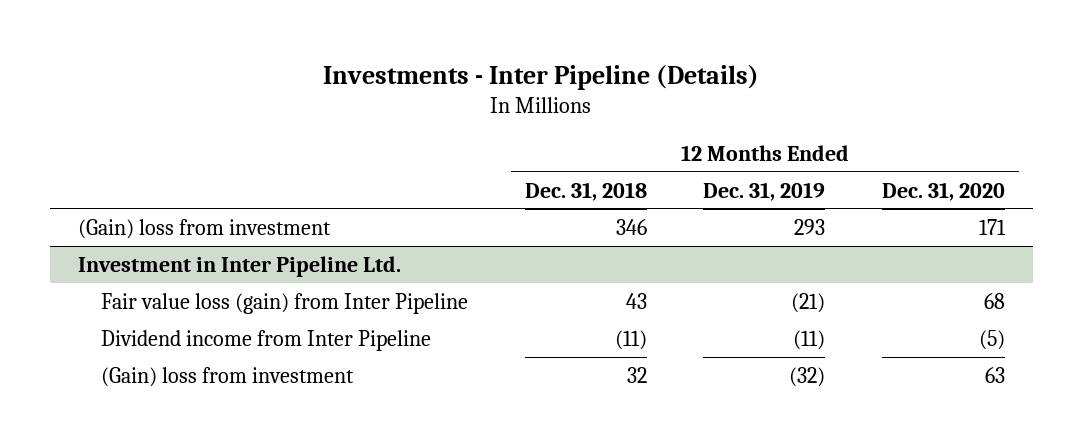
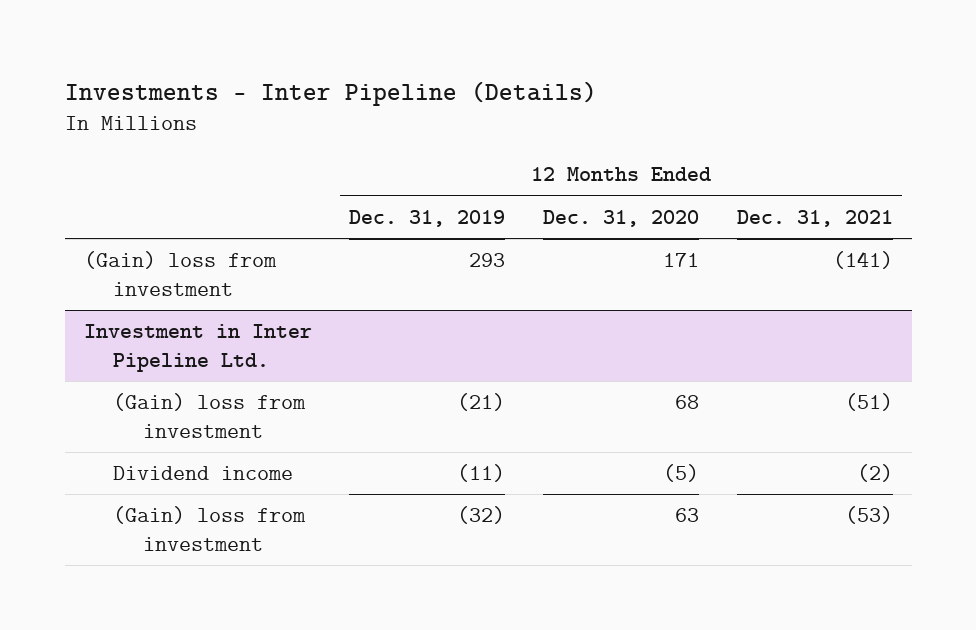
[524,181,647,201] Dec. 31, 2018 -> none
none -> [736,209,893,227] Dec. 31, 2021
[101,292,469,314] Fair value loss (gain) from Inter Pipeline -> [113,393,307,438] (Gain) loss from investment
[101,329,432,351] Dividend income from Inter Pipeline -> [113,466,294,481] Dividend income

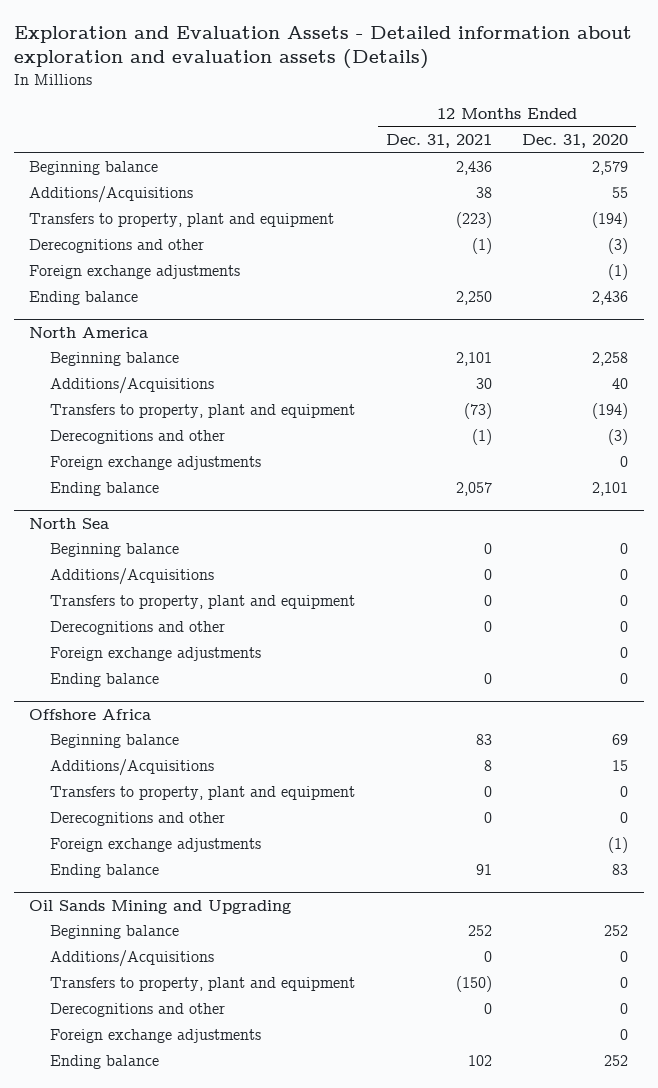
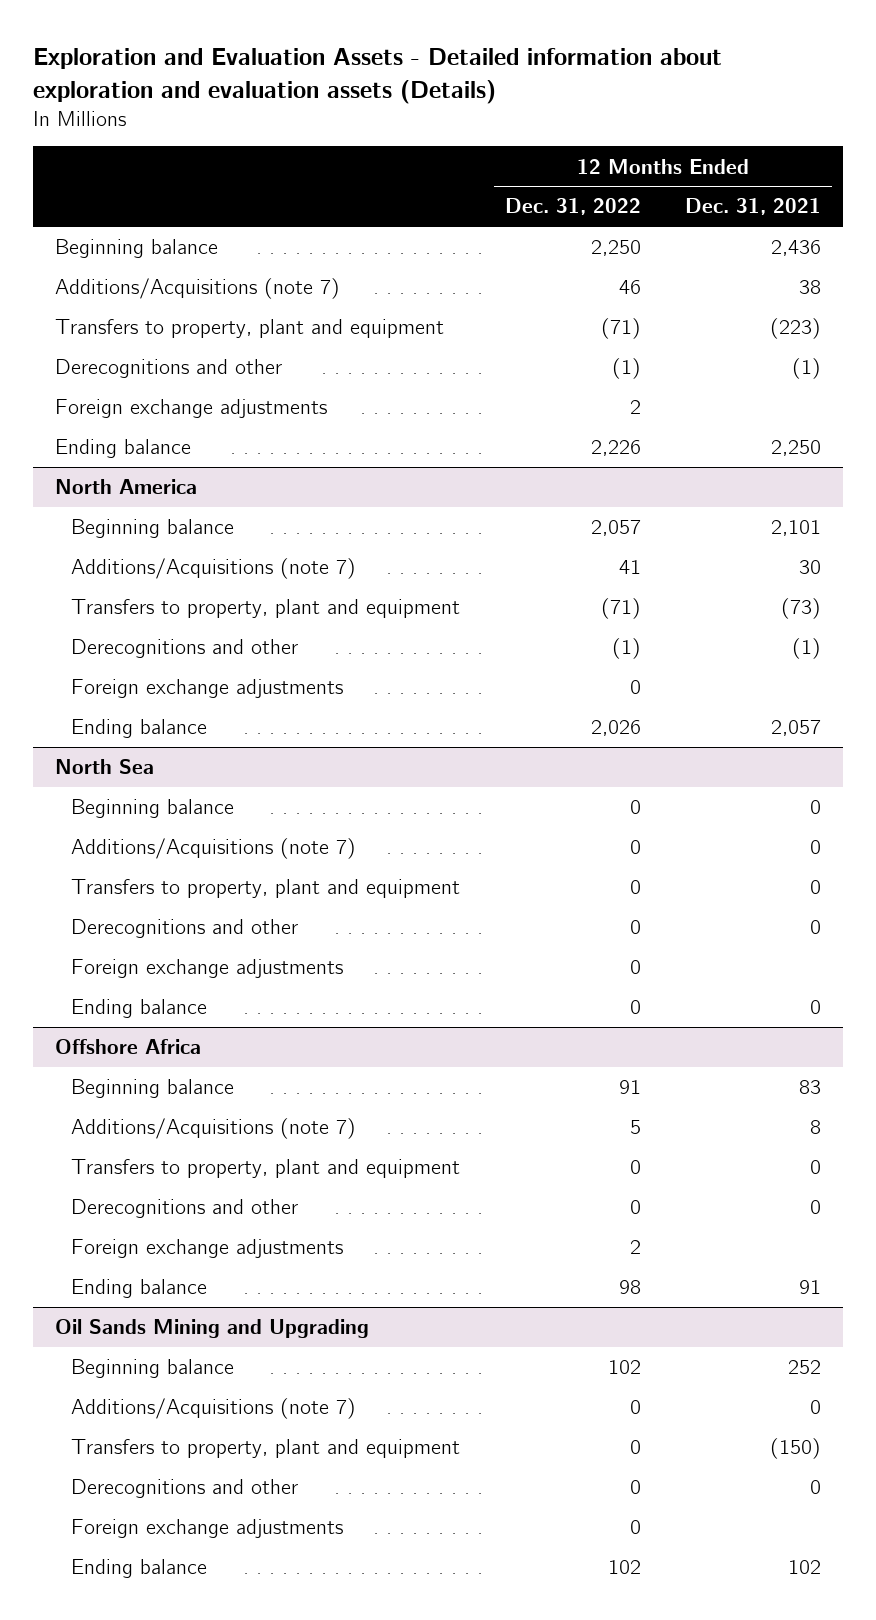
[522,134,629,149] Dec. 31, 2020 -> none
none -> [504,198,641,216] Dec. 31, 2022
[29,186,194,204] Additions/Acquisitions -> [54,278,340,300] Additions/Acquisitions (note 7)
[50,377,215,395] Additions/Acquisitions -> [71,558,357,580] Additions/Acquisitions (note 7)
[50,568,215,586] Additions/Acquisitions -> [71,838,357,860] Additions/Acquisitions (note 7)
[50,759,215,777] Additions/Acquisitions -> [71,1118,357,1140] Additions/Acquisitions (note 7)
[50,950,215,968] Additions/Acquisitions -> [71,1398,357,1420] Additions/Acquisitions (note 7)

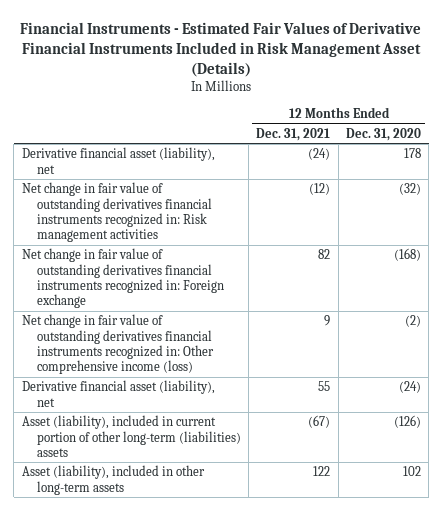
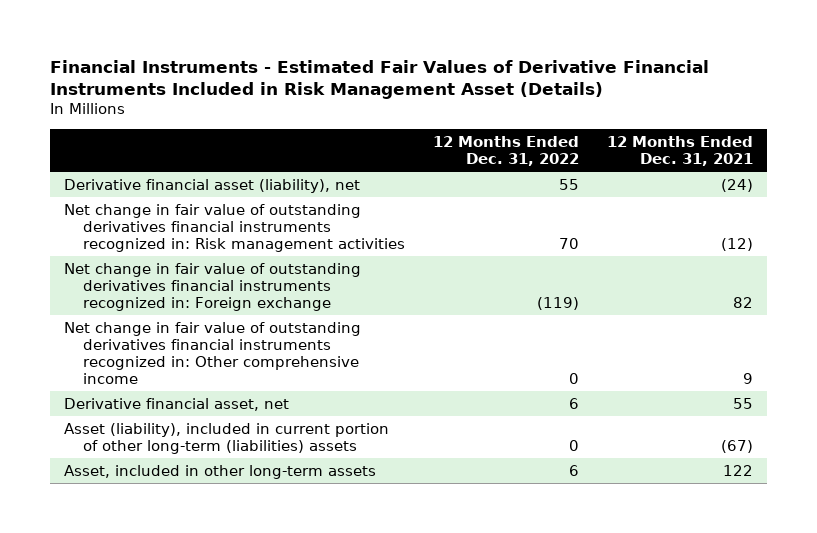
[345,127,421,141] Dec. 31, 2020 -> none
none -> [432,135,579,166] 12 Months Ended Dec. 31, 2022
[21,314,214,375] Net change in fair value of outstanding derivatives financial instruments recognized in: Other comprehensive income (loss) -> [64,322,362,384] Net change in fair value of outstanding derivatives financial instruments recognized in: Other comprehensive income
[21,380,215,407] Derivative financial asset (liability), net -> [64,398,290,412] Derivative financial asset, net
[21,465,205,495] Asset (liability), included in other long-term assets -> [64,465,377,480] Asset, included in other long-term assets

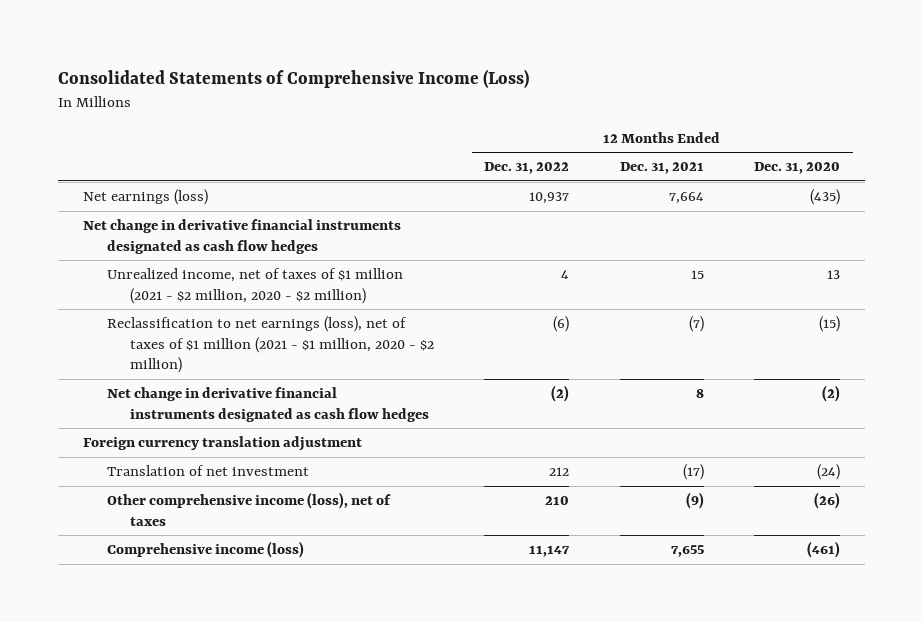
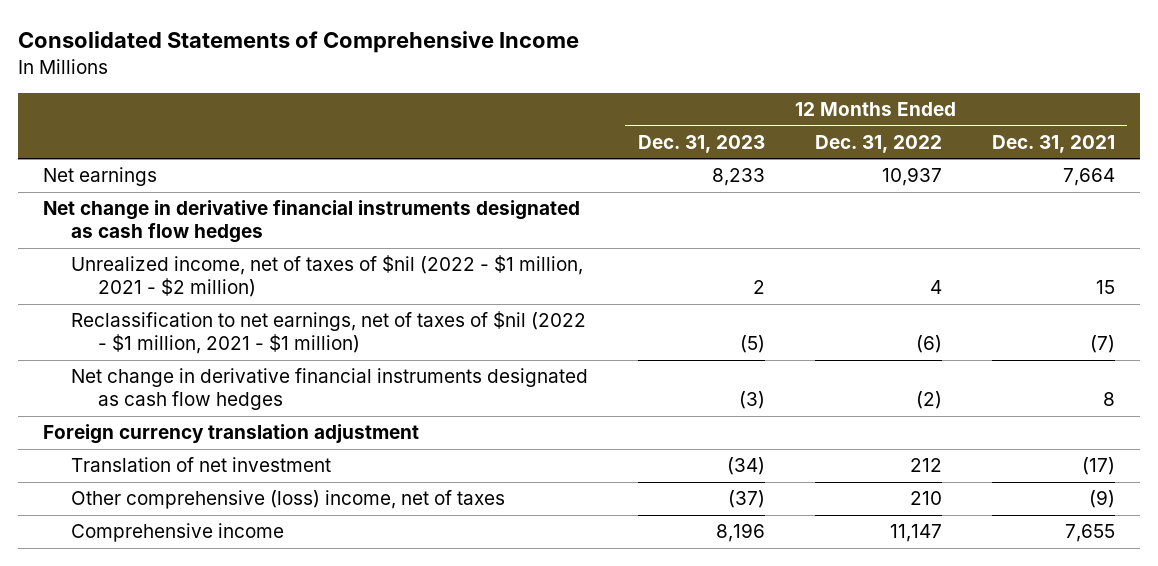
[58,69,530,89] Consolidated Statements of Comprehensive Income (Loss) -> [17,30,579,53] Consolidated Statements of Comprehensive Income
[753,162,840,175] Dec. 31, 2020 -> none
none -> [637,134,765,153] Dec. 31, 2023
[83,189,209,206] Net earnings (loss) -> [42,167,157,187] Net earnings
[106,268,403,304] Unrealized income, net of taxes of $1 million (2021 - $2 million, 2020 - $2 million) -> [70,255,583,298] Unrealized income, net of taxes of $nil (2022 - $1 million, 2021 - $2 million)
[106,316,434,374] Reclassification to net earnings (loss), net of taxes of $1 million (2021 - $1 million, 2020 - $2 million) -> [70,311,586,355] Reclassification to net earnings, net of taxes of $nil (2022 - $1 million, 2021 - $1 million)
[106,492,391,526] Other comprehensive income (loss), net of taxes -> [70,490,505,510] Other comprehensive (loss) income, net of taxes
[106,541,304,559] Comprehensive income (loss) -> [70,523,284,543] Comprehensive income

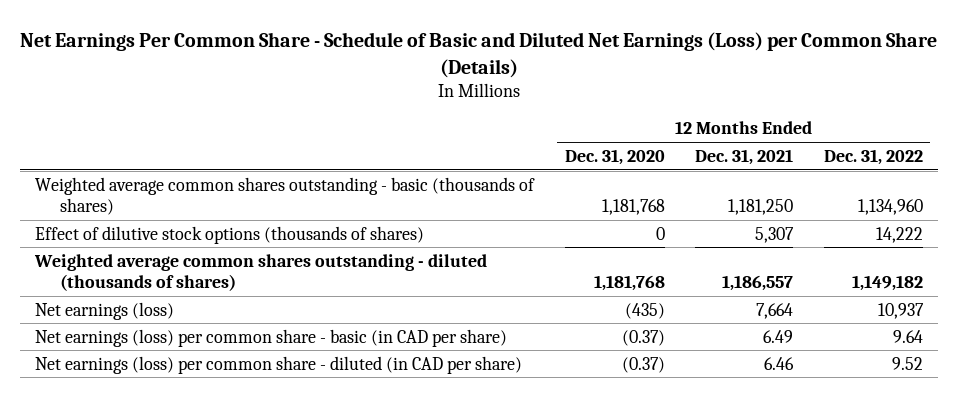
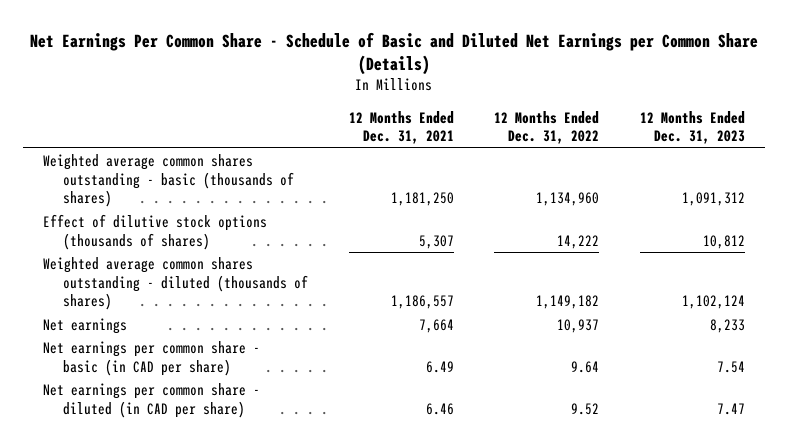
[19,31,937,78] Net Earnings Per Common Share - Schedule of Basic and Diluted Net Earnings (Loss) per Common Share (Details) -> [30,31,759,76] Net Earnings Per Common Share - Schedule of Basic and Diluted Net Earnings per Common Share (Details)
[564,148,665,165] Dec. 31, 2020 -> none
none -> [639,110,745,145] 12 Months Ended Dec. 31, 2023
[34,301,174,320] Net earnings (loss) -> [43,317,128,334] Net earnings
[34,328,507,347] Net earnings (loss) per common share - basic (in CAD per share) -> [43,340,261,376] Net earnings per common share - basic (in CAD per share)
[34,355,522,374] Net earnings (loss) per common share - diluted (in CAD per share) -> [43,382,261,418] Net earnings per common share - diluted (in CAD per share)

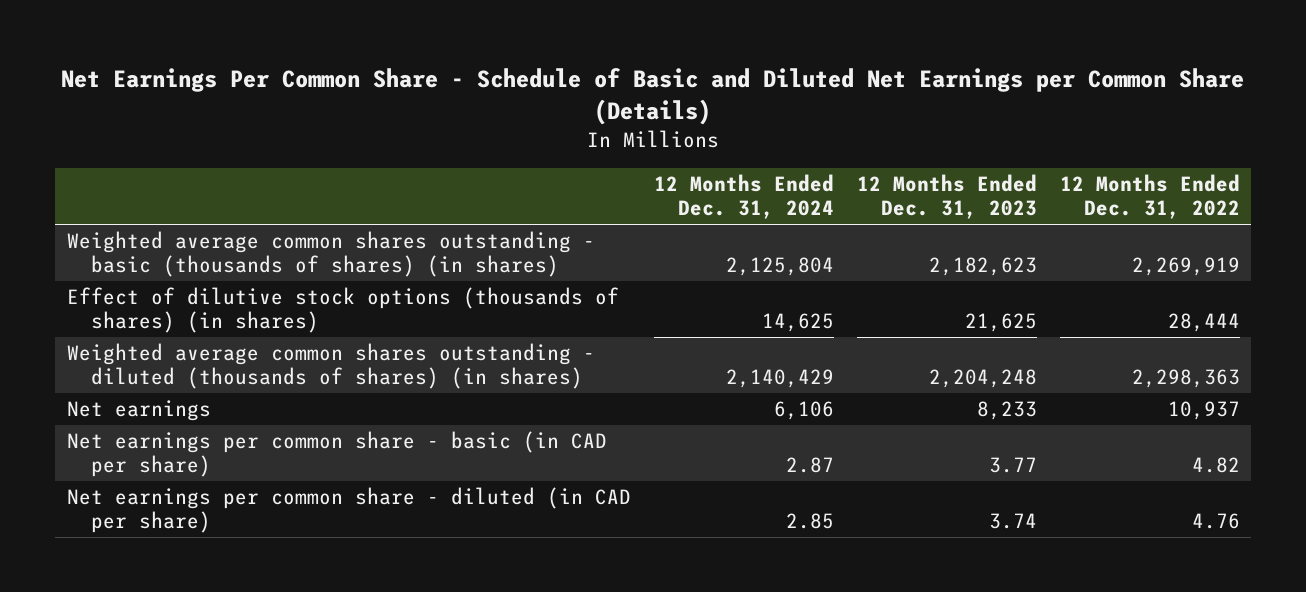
[348,110,454,145] 12 Months Ended Dec. 31, 2021 -> none
none -> [653,174,834,220] 12 Months Ended Dec. 31, 2024
[43,153,295,208] Weighted average common shares outstanding - basic (thousands of shares) -> [66,231,595,278] Weighted average common shares outstanding - basic (thousands of shares) (in shares)
[536,192,600,207] 1,134,960 -> [1131,257,1240,277] 2,269,919
[681,192,745,207] 1,091,312 -> [928,257,1037,277] 2,182,623
[43,213,268,250] Effect of dilutive stock options (thousands of shares) -> [66,287,619,334] Effect of dilutive stock options (thousands of shares) (in shares)
[557,234,600,249] 14,222 -> [1167,313,1240,333] 28,444
[702,234,745,249] 10,812 -> [964,313,1037,333] 21,625
[43,256,309,311] Weighted average common shares outstanding - diluted (thousands of shares) -> [66,343,595,390] Weighted average common shares outstanding - diluted (thousands of shares) (in shares)
[536,295,600,310] 1,149,182 -> [1131,369,1240,389] 2,298,363
[681,295,745,310] 1,102,124 -> [928,369,1037,389] 2,204,248
[571,360,600,373] 9.64 -> [1191,457,1240,474] 4.82
[716,360,745,373] 7.54 -> [988,457,1037,474] 3.77
[571,402,600,415] 9.52 -> [1191,513,1240,530] 4.76
[716,402,745,415] 7.47 -> [988,513,1037,530] 3.74

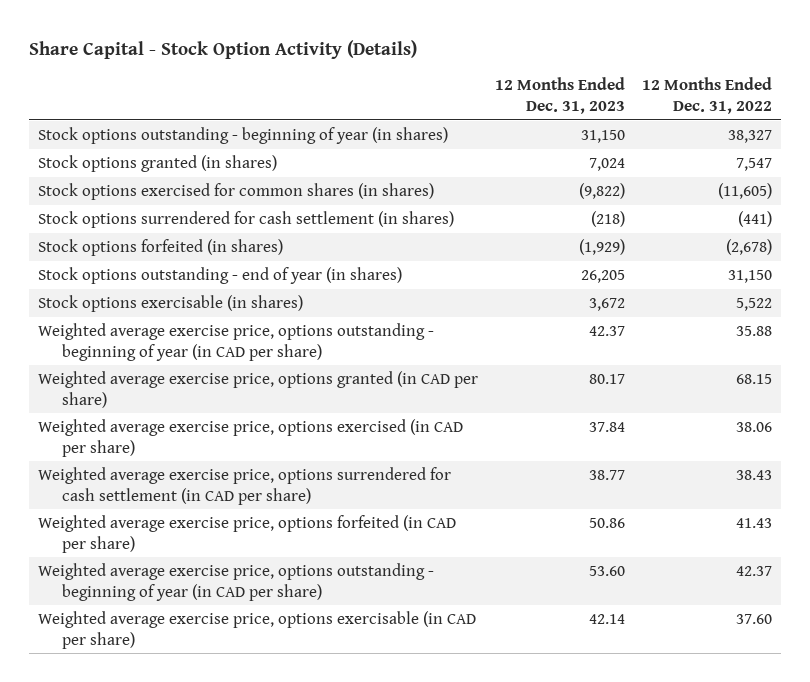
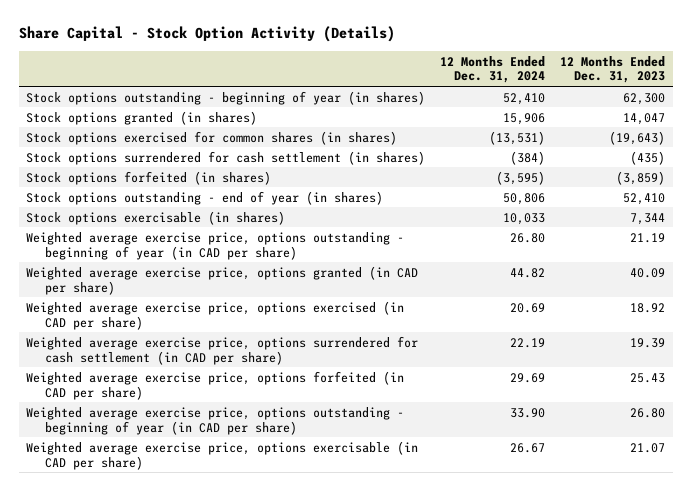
[642,77,773,114] 12 Months Ended Dec. 31, 2022 -> none
none -> [440,55,546,84] 12 Months Ended Dec. 31, 2024
[581,129,626,143] 31,150 -> [623,92,666,105] 62,300
[589,157,626,171] 7,024 -> [623,112,666,125] 14,047
[579,182,626,199] (9,822) -> [609,130,666,145] (19,643)
[591,210,626,227] (218) -> [630,150,666,165] (435)
[579,238,626,255] (1,929) -> [616,170,666,185] (3,859)
[581,269,626,283] 26,205 -> [623,192,666,205] 52,410
[589,297,626,311] 3,672 -> [630,212,666,225] 7,344
[589,325,626,336] 42.37 -> [630,232,666,243] 21.19
[589,373,626,384] 80.17 -> [630,267,666,278] 40.09
[589,421,626,432] 37.84 -> [630,302,666,313] 18.92
[589,469,626,480] 38.77 -> [630,337,666,348] 19.39
[589,517,626,528] 50.86 -> [630,372,666,383] 25.43
[589,565,626,576] 53.60 -> [630,407,666,418] 26.80
[589,613,626,624] 42.14 -> [630,442,666,453] 21.07

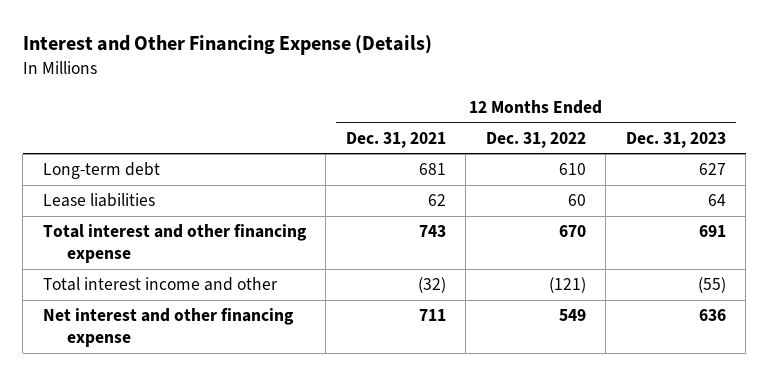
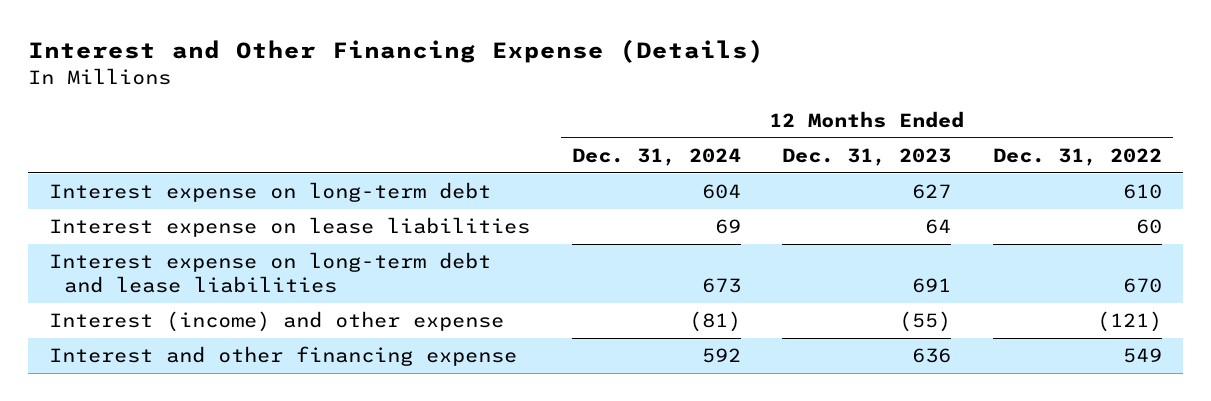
[345,131,446,148] Dec. 31, 2021 -> none
none -> [571,148,741,167] Dec. 31, 2024
[42,162,160,180] Long-term debt -> [49,182,492,203] Interest expense on long-term debt
[42,193,155,208] Lease liabilities -> [49,217,531,238] Interest expense on lease liabilities
[42,224,307,263] Total interest and other financing expense -> [49,252,492,294] Interest expense on long-term debt and lease liabilities
[42,277,278,292] Total interest income and other -> [49,311,505,333] Interest (income) and other expense
[42,308,294,347] Net interest and other financing expense -> [49,346,518,367] Interest and other financing expense

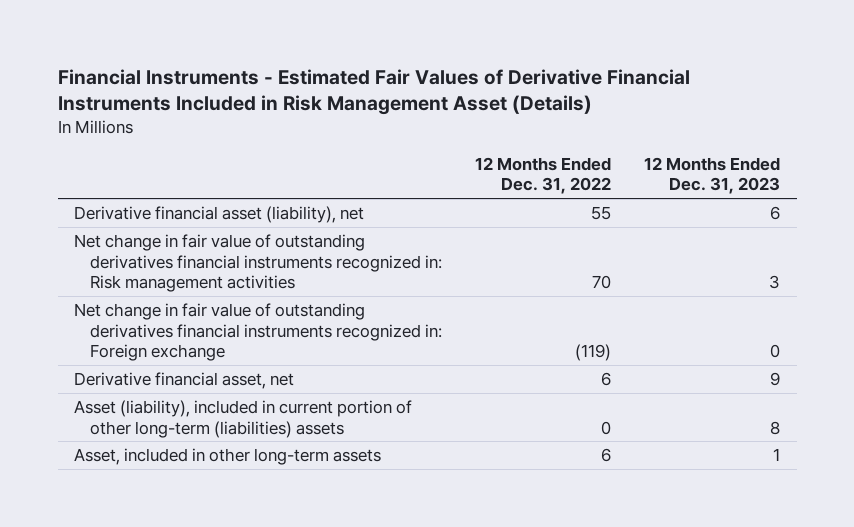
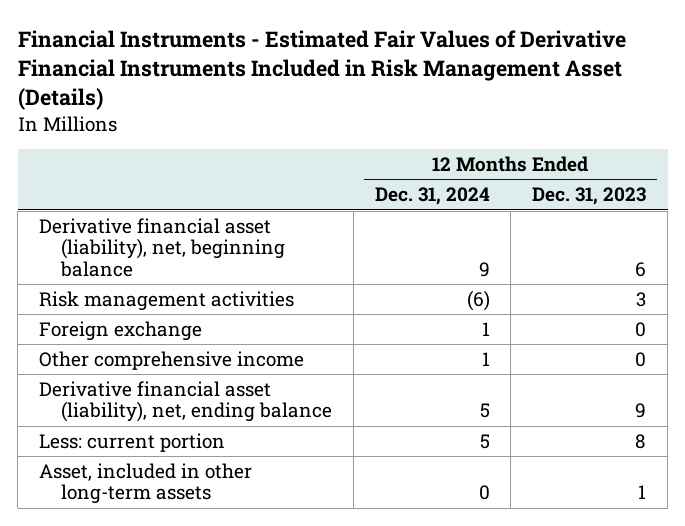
[475,156,612,195] 12 Months Ended Dec. 31, 2022 -> none
none -> [374,187,490,206] Dec. 31, 2024
[74,205,365,223] Derivative financial asset (liability), net -> [38,217,285,278] Derivative financial asset (liability), net, beginning balance
[74,233,443,293] Net change in fair value of outstanding derivatives financial instruments recognized in: Risk management activities -> [38,290,294,311] Risk management activities
[74,302,443,362] Net change in fair value of outstanding derivatives financial instruments recognized in: Foreign exchange -> [38,320,202,341] Foreign exchange
none -> [38,350,304,370] Other comprehensive income
[74,371,295,389] Derivative financial asset, net -> [38,380,332,423] Derivative financial asset (liability), net, ending balance
[74,399,413,438] Asset (liability), included in current portion of other long-term (liabilities) assets -> [38,432,225,452] Less: current portion

